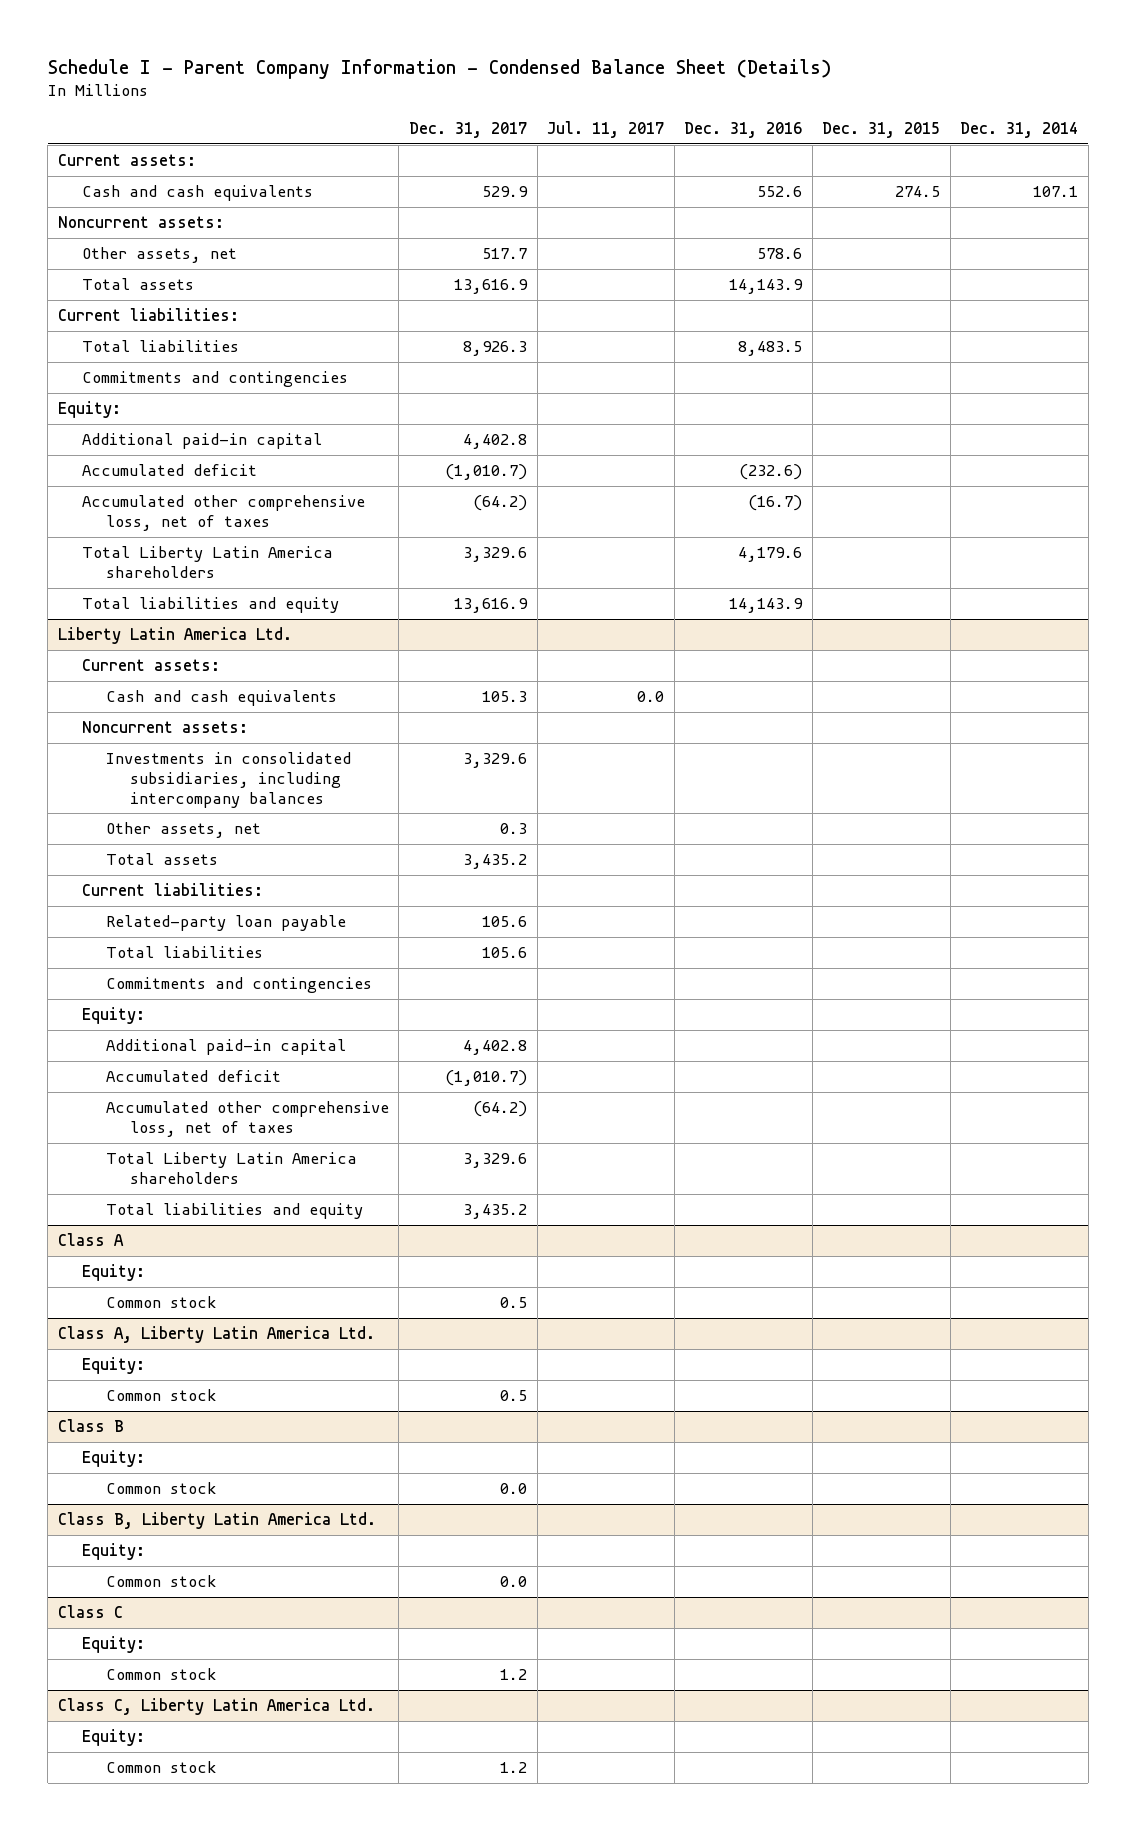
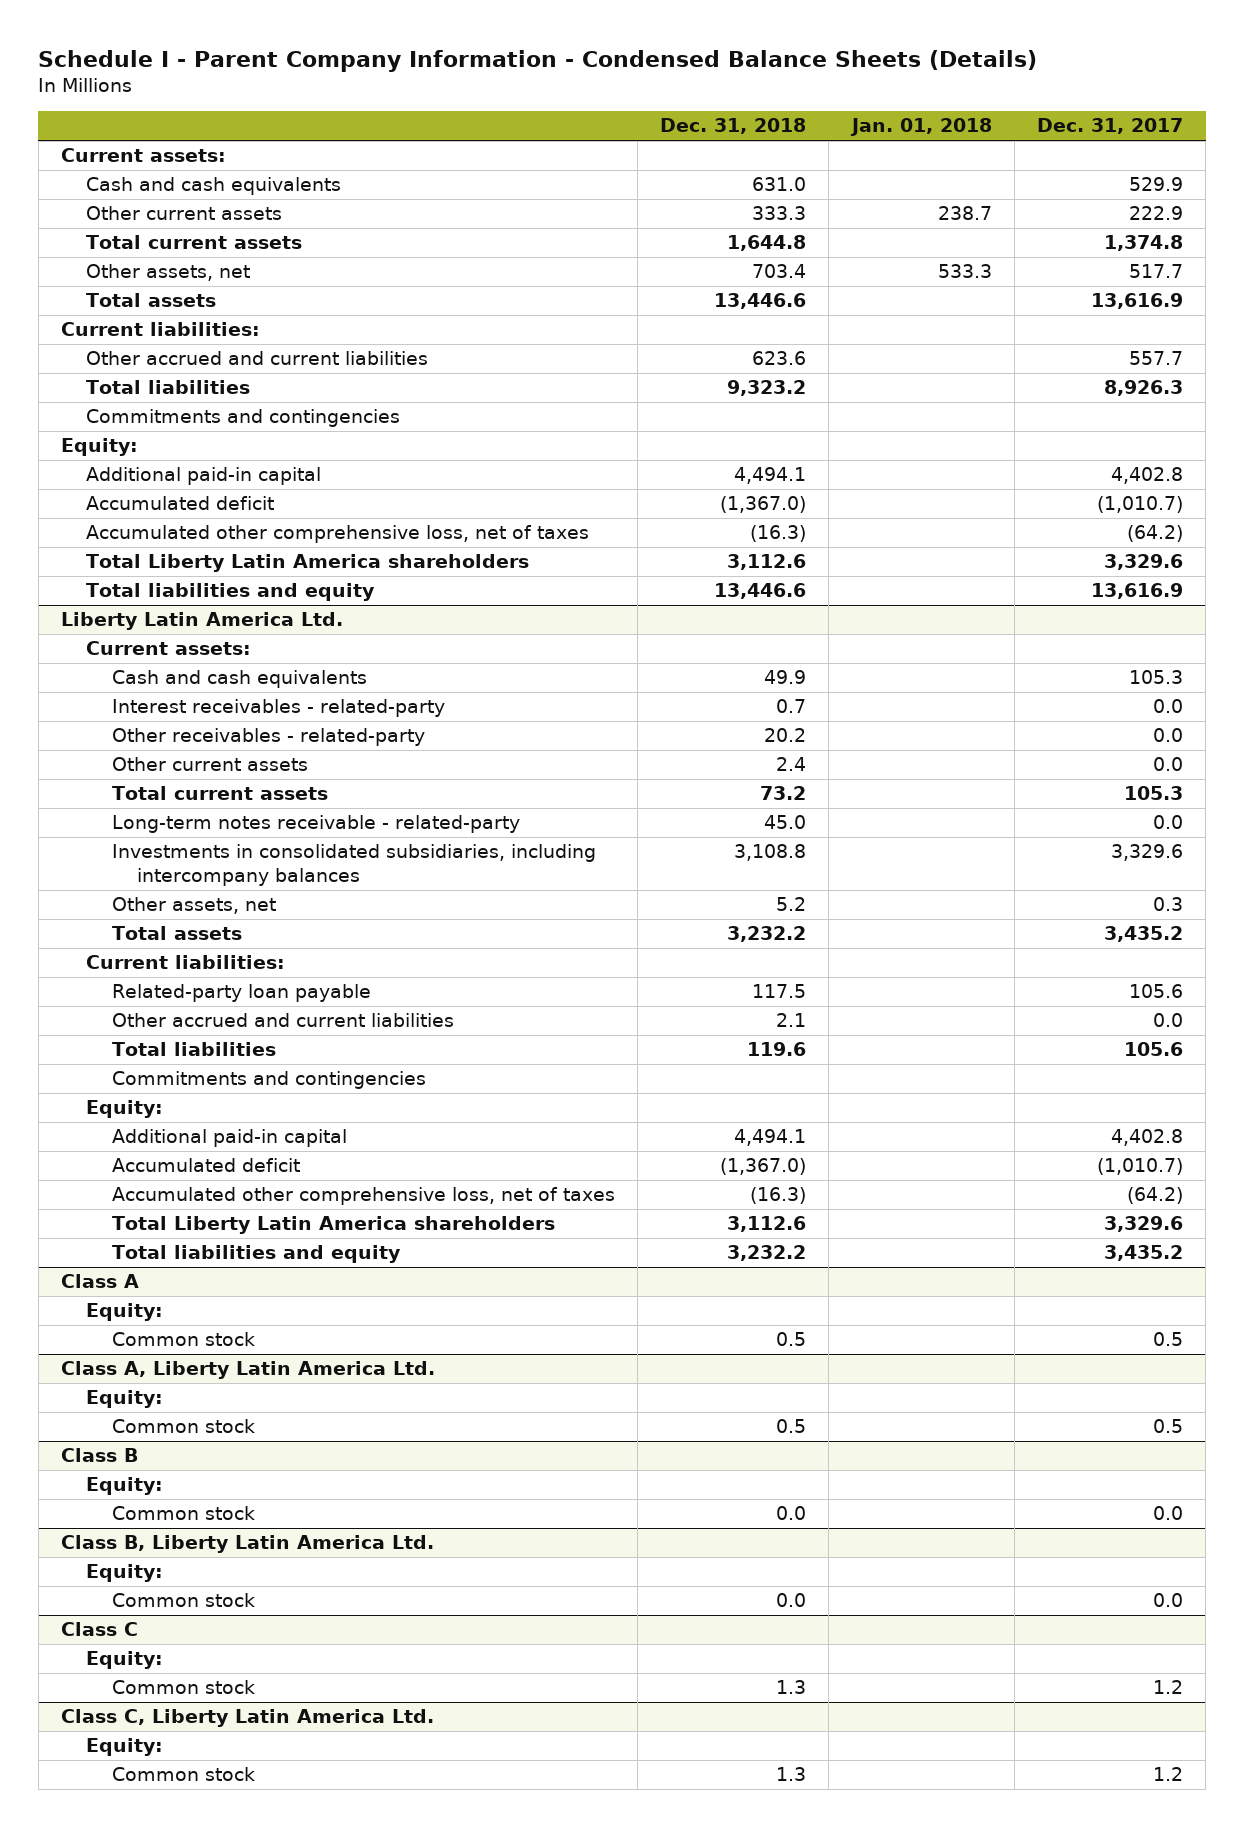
[47,58,831,79] Schedule I - Parent Company Information - Condensed Balance Sheet (Details) -> [38,50,1038,73] Schedule I - Parent Company Information - Condensed Balance Sheets (Details)
[547,120,665,138] Jul. 11, 2017 -> none
[684,121,803,138] Dec. 31, 2016 -> none
[822,121,941,138] Dec. 31, 2015 -> none
[960,121,1079,138] Dec. 31, 2014 -> none
none -> [660,118,807,135] Dec. 31, 2018
none -> [849,118,992,137] Jan. 01, 2018
[57,216,224,229] Noncurrent assets: -> none
none -> [86,206,283,221] Other current assets
none -> [86,235,303,250] Total current assets
none -> [86,351,429,366] Other accrued and current liabilities
[81,721,248,734] Noncurrent assets: -> none
none -> [111,699,445,718] Interest receivables - related-party
none -> [111,728,425,747] Other receivables - related-party
none -> [111,757,308,772] Other current assets
none -> [111,786,328,801] Total current assets
none -> [111,815,520,834] Long-term notes receivable - related-party
none -> [111,1013,454,1028] Other accrued and current liabilities

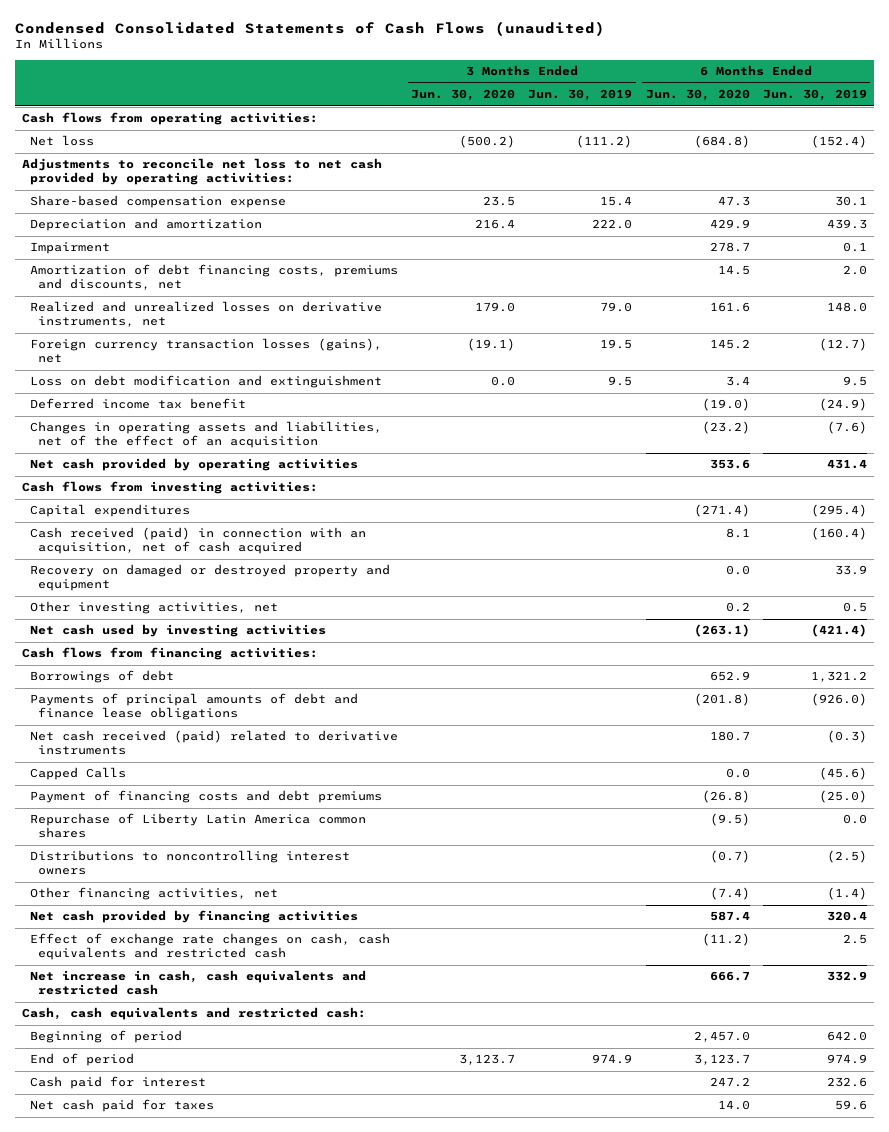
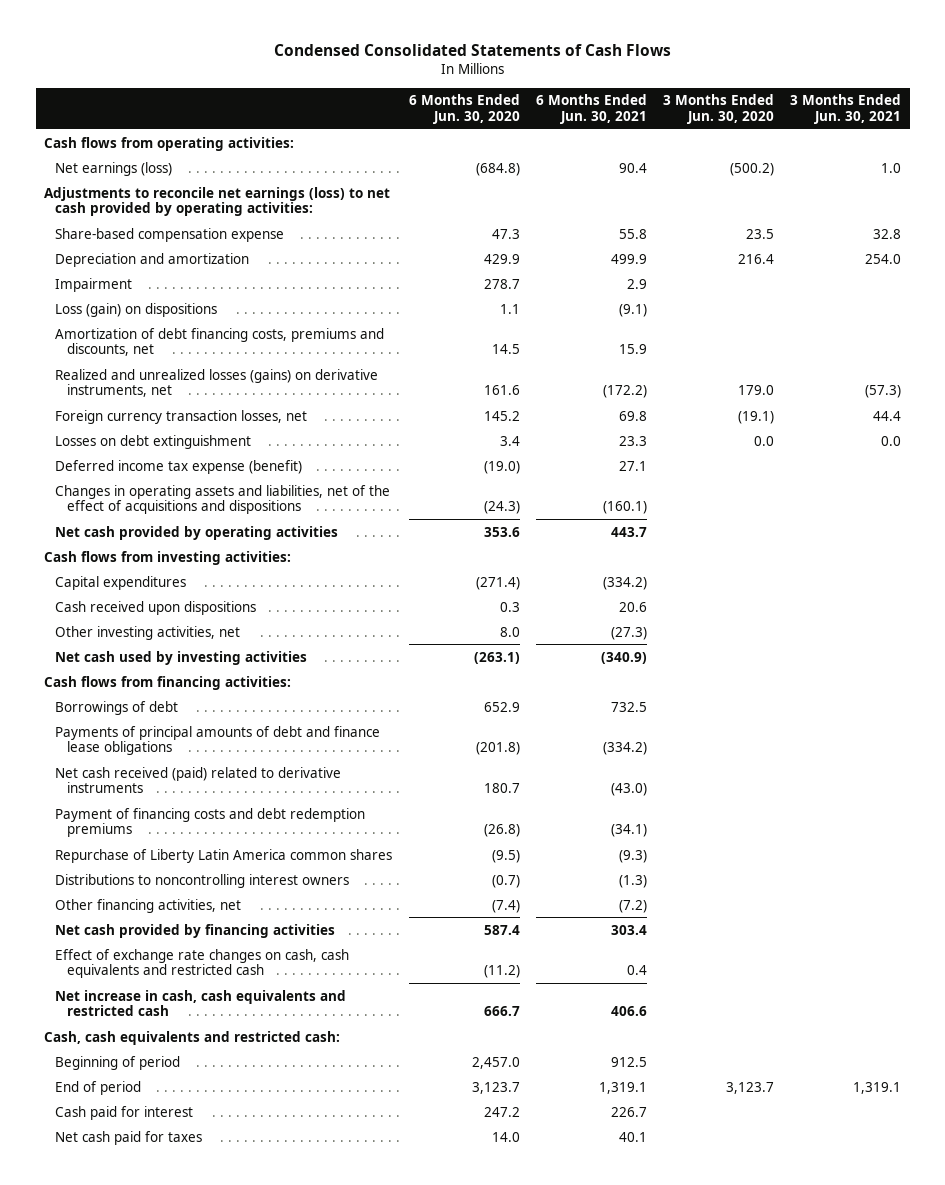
[15,20,606,36] Condensed Consolidated Statements of Cash Flows (unaudited) -> [273,44,671,57] Condensed Consolidated Statements of Cash Flows
[528,89,633,102] Jun. 30, 2019 -> none
[763,89,868,102] Jun. 30, 2019 -> none
none -> [535,94,647,124] 6 Months Ended Jun. 30, 2021
none -> [790,94,902,124] 3 Months Ended Jun. 30, 2021
[29,135,94,147] Net loss -> [55,161,173,176] Net earnings (loss)
[21,158,382,186] Adjustments to reconcile net loss to net cash provided by operating activities: -> [43,186,390,217] Adjustments to reconcile net earnings (loss) to net cash provided by operating activities:
none -> [55,302,218,317] Loss (gain) on dispositions
[29,301,382,328] Realized and unrealized losses on derivative instruments, net -> [55,368,379,398] Realized and unrealized losses (gains) on derivative instruments, net
[29,338,382,364] Foreign currency transaction losses (gains), net -> [55,409,308,424] Foreign currency transaction losses, net
[29,375,382,389] Loss on debt modification and extinguishment -> [55,434,252,449] Losses on debt extinguishment
[29,398,246,410] Deferred income tax benefit -> [55,459,303,474] Deferred income tax expense (benefit)
[29,421,382,449] Changes in operating assets and liabilities, net of the effect of an acquisition -> [55,484,391,515] Changes in operating assets and liabilities, net of the effect of acquisitions and dispositions
[701,421,750,435] (23.2) -> [483,501,520,515] (24.3)
[29,527,366,555] Cash received (paid) in connection with an acquisition, net of cash acquired -> none
[29,564,390,592] Recovery on damaged or destroyed property and equipment -> none
none -> [55,600,257,615] Cash received upon dispositions
[725,602,750,613] 0.2 -> [499,626,520,637] 8.0
[29,767,126,781] Capped Calls -> none
[29,790,382,804] Payment of financing costs and debt premiums -> [55,807,366,838] Payment of financing costs and debt redemption premiums

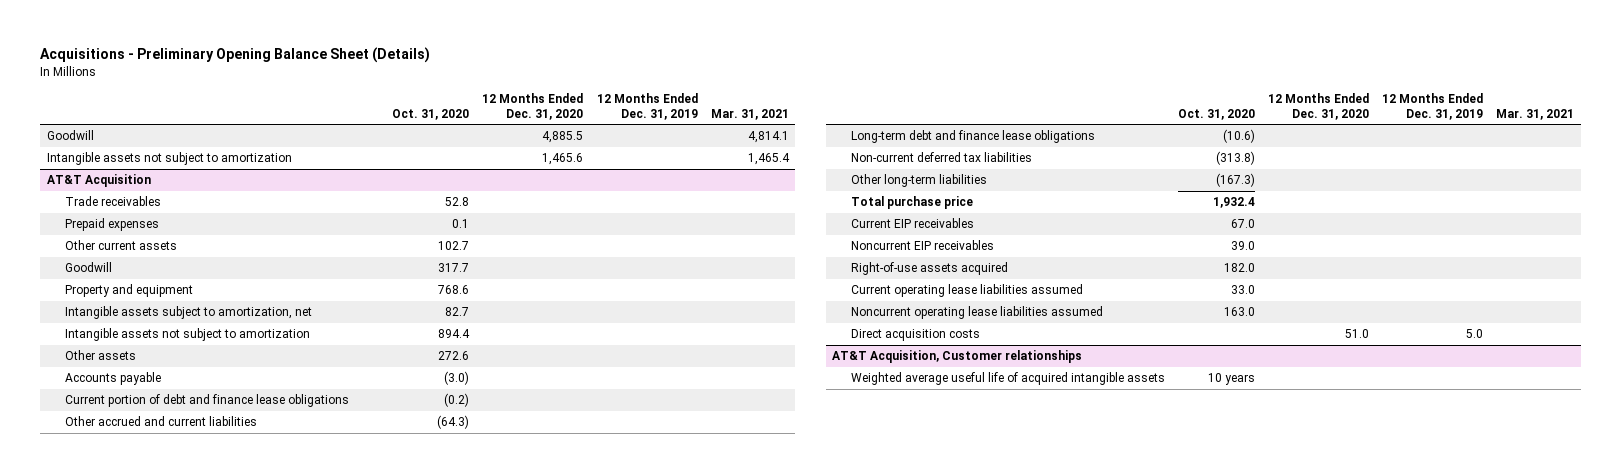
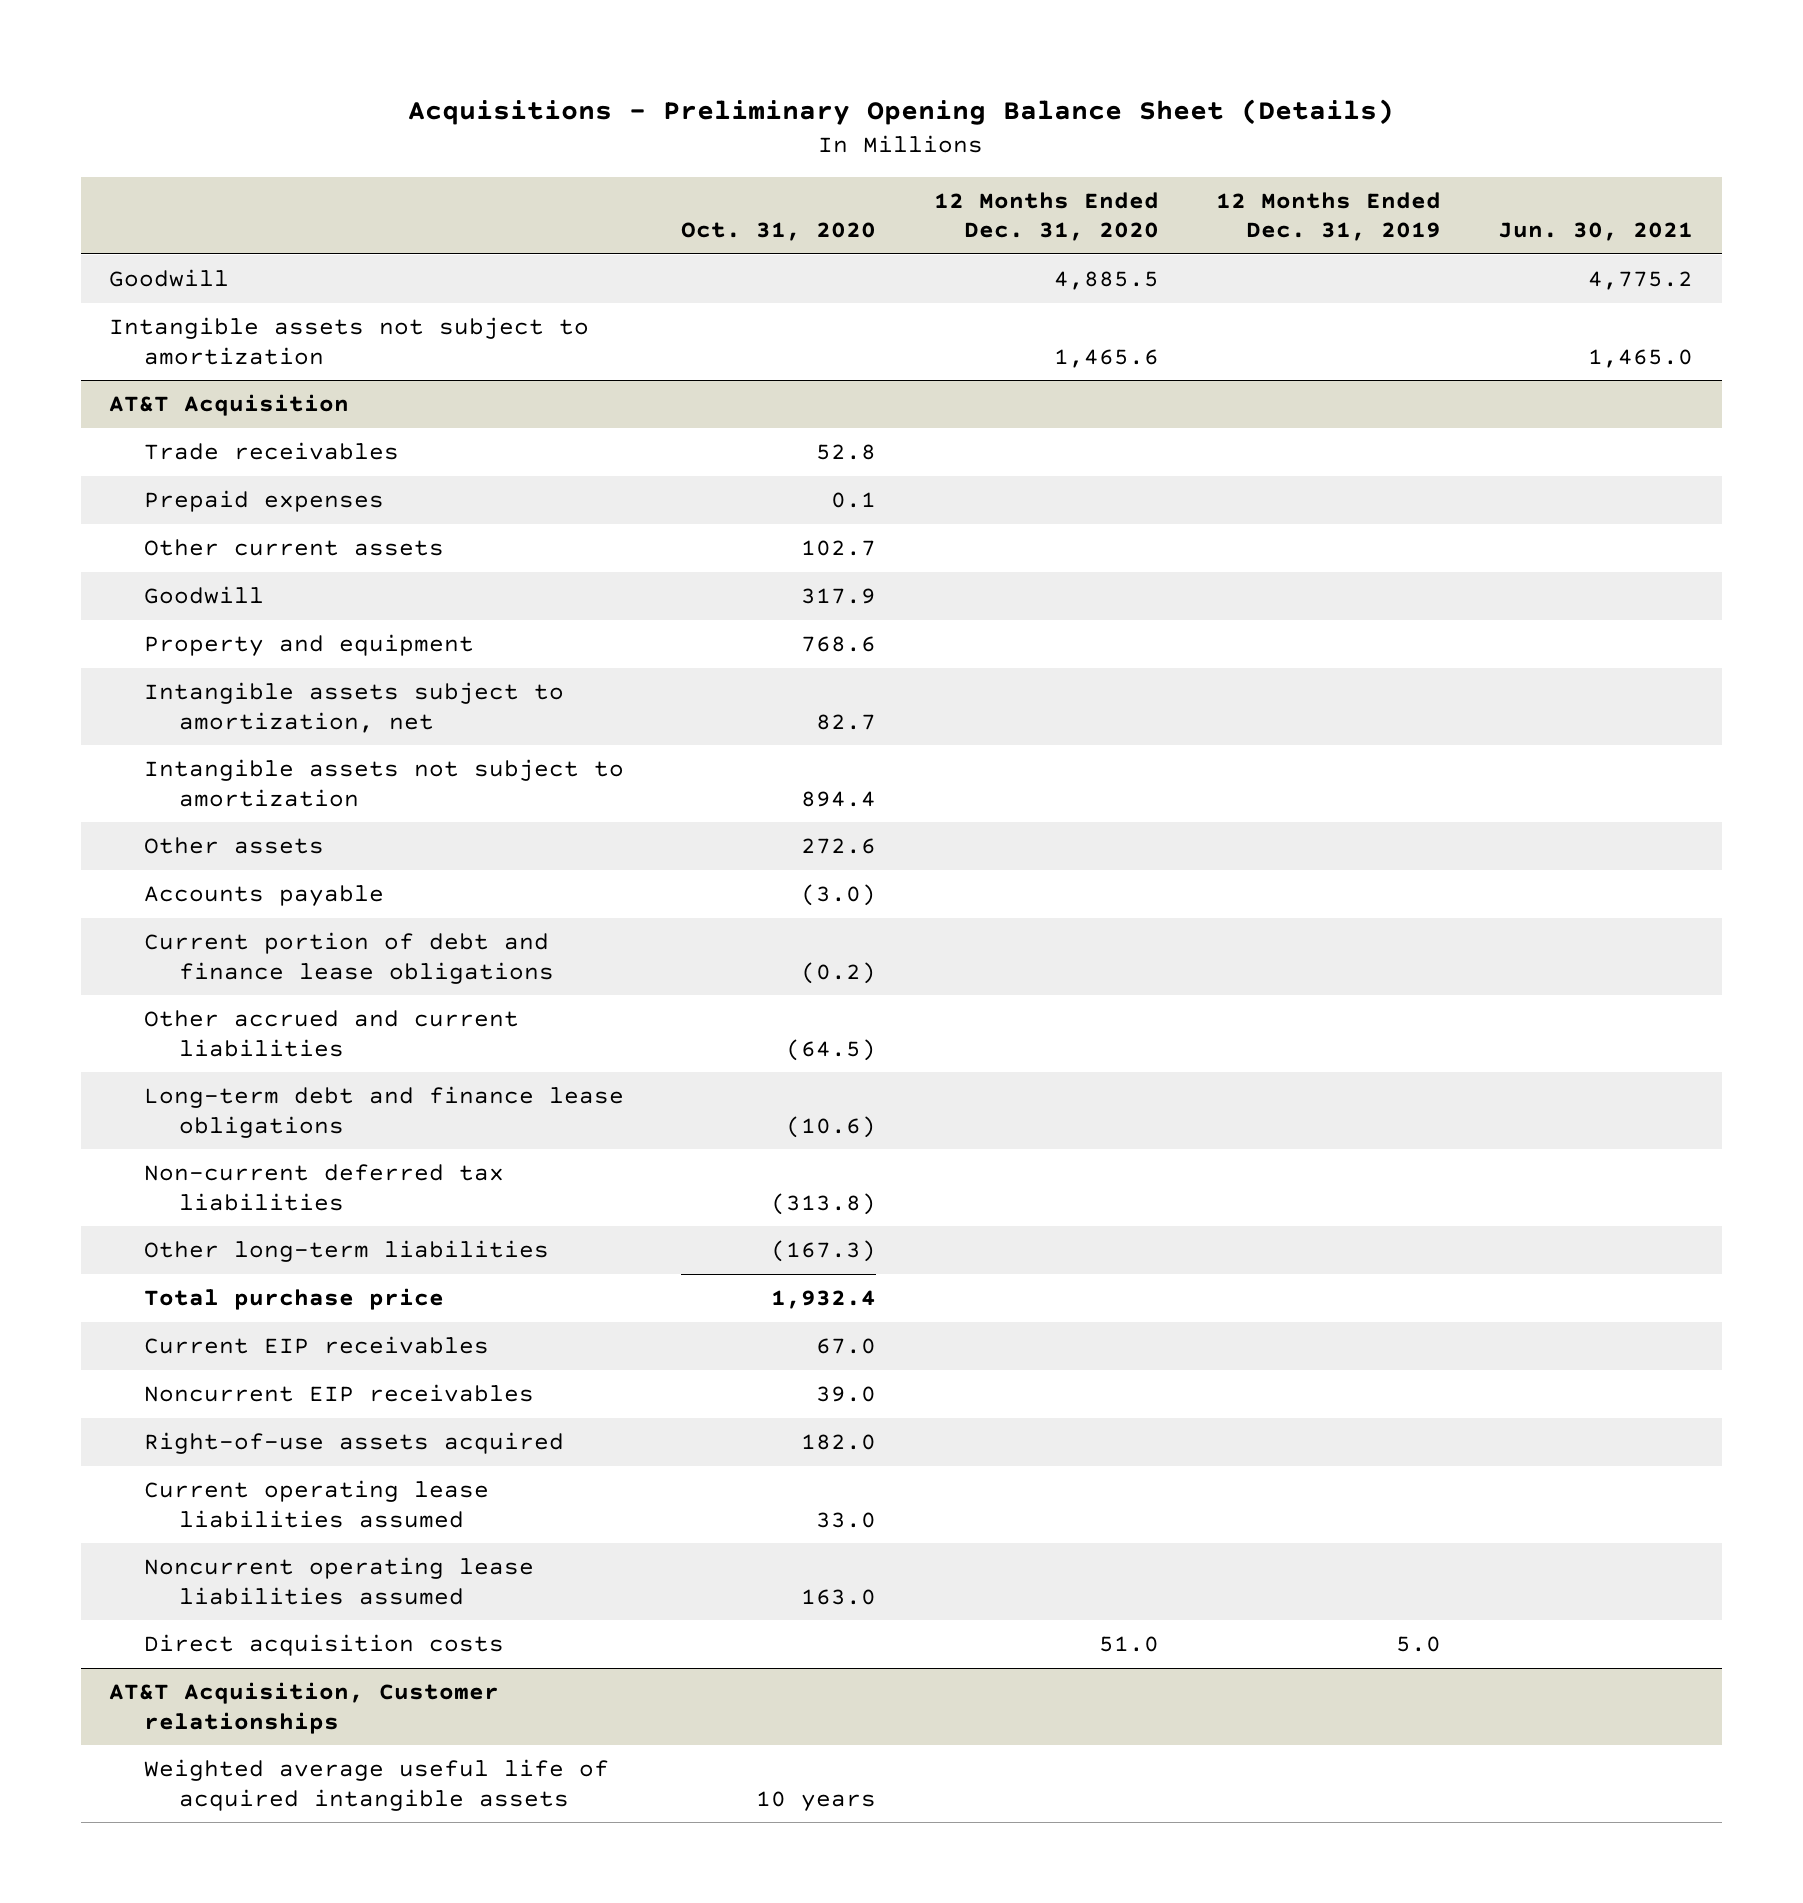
[710,108,789,120] Mar. 31, 2021 -> none
none -> [1498,222,1694,242] Jun. 30, 2021
[438,263,470,273] 317.7 -> [801,588,877,605] 317.9
[437,415,470,430] (64.3) -> [786,1038,877,1061] (64.5)

